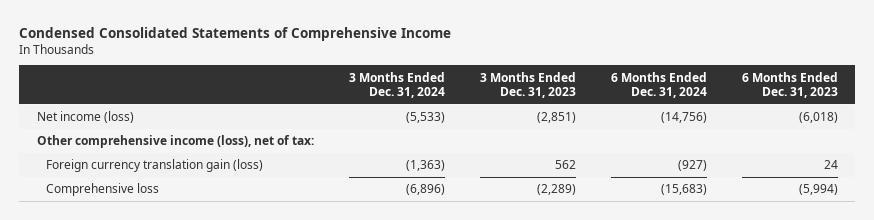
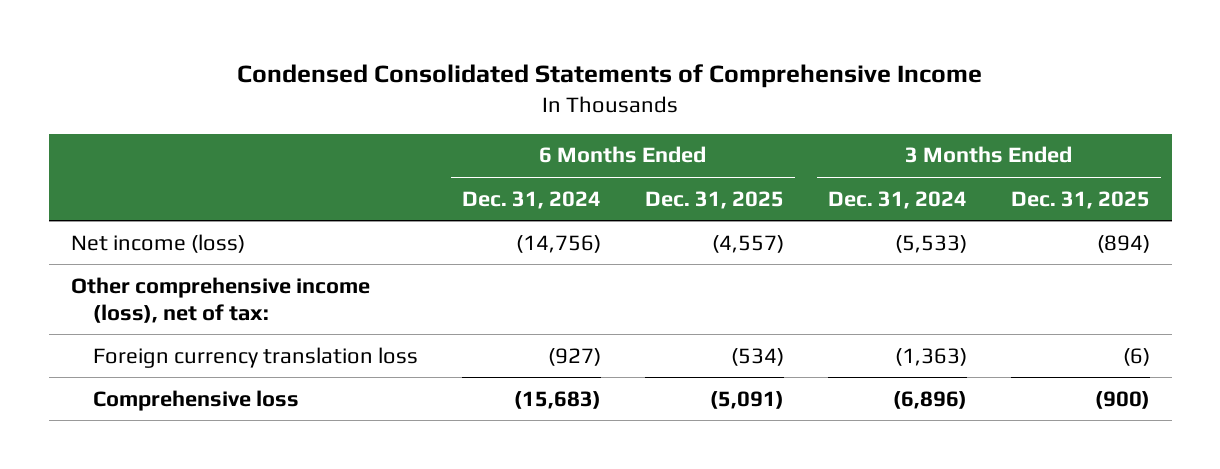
[479,71,576,99] 3 Months Ended Dec. 31, 2023 -> none
[741,71,838,99] 6 Months Ended Dec. 31, 2023 -> none
none -> [644,190,784,209] Dec. 31, 2025
none -> [1010,190,1150,209] Dec. 31, 2025
[46,159,264,173] Foreign currency translation gain (loss) -> [92,346,418,368] Foreign currency translation loss

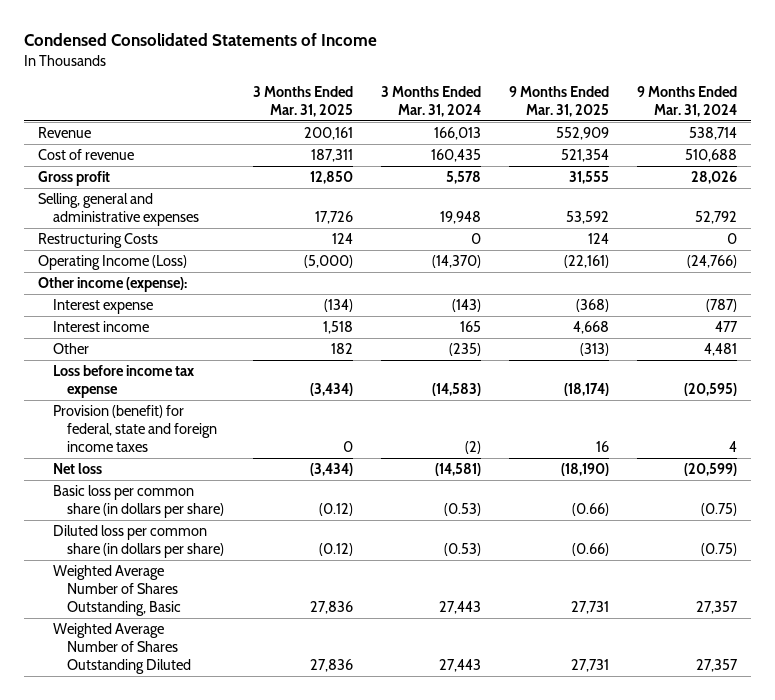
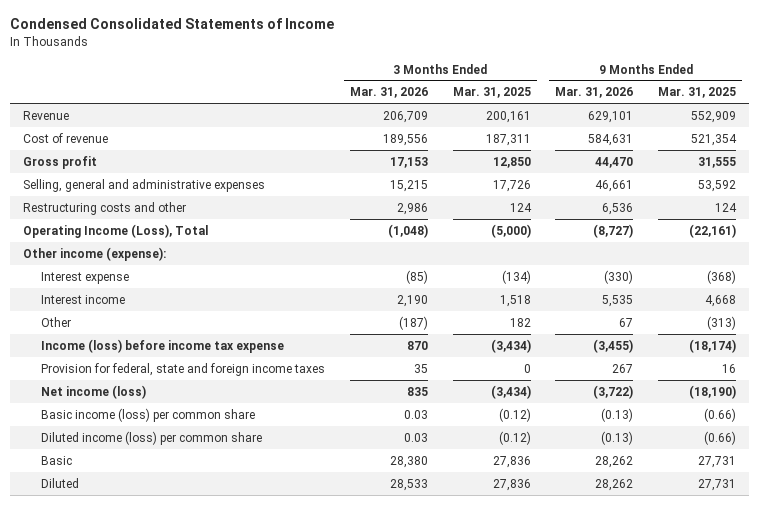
[380,85,481,117] 3 Months Ended Mar. 31, 2024 -> none
[637,85,738,117] 9 Months Ended Mar. 31, 2024 -> none
none -> [349,87,428,99] Mar. 31, 2026
none -> [555,87,634,99] Mar. 31, 2026
[37,233,158,249] Restructuring Costs -> [22,201,186,215] Restructuring costs and other
[37,255,187,271] Operating Income (Loss) -> [22,223,208,238] Operating Income (Loss), Total
[52,365,194,399] Loss before income tax expense -> [40,338,284,353] Income (loss) before income tax expense
[52,405,218,453] Provision (benefit) for federal, state and foreign income taxes -> [40,362,325,376] Provision for federal, state and foreign income taxes
[52,463,102,475] Net loss -> [40,384,146,399] Net income (loss)
[52,485,225,519] Basic loss per common share (in dollars per share) -> [40,407,255,422] Basic income (loss) per common share
[52,525,225,559] Diluted loss per common share (in dollars per share) -> [40,430,262,445] Diluted income (loss) per common share
[52,565,182,617] Weighted Average Number of Shares Outstanding, Basic -> [40,455,72,465] Basic
[52,623,192,675] Weighted Average Number of Shares Outstanding Diluted -> [40,477,79,488] Diluted

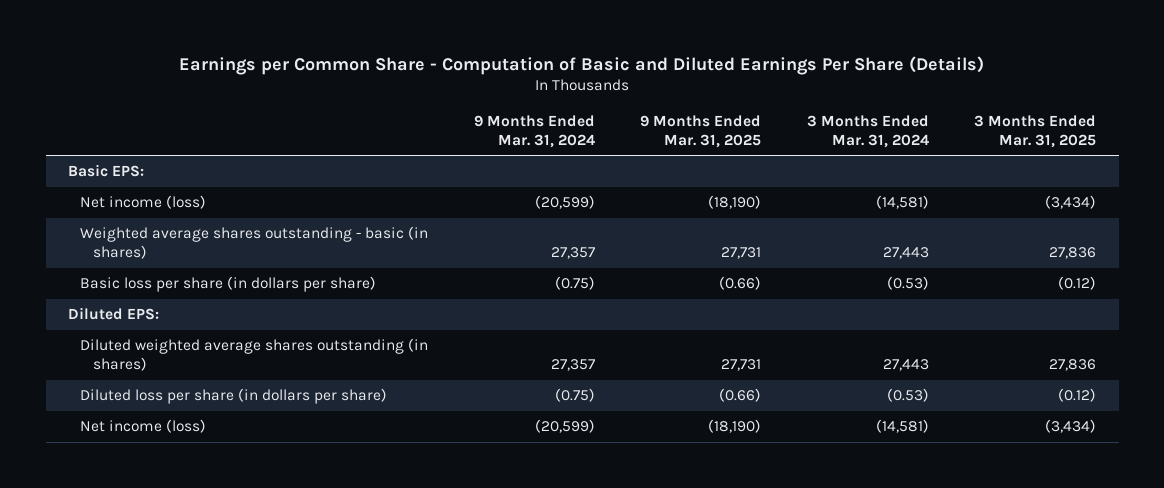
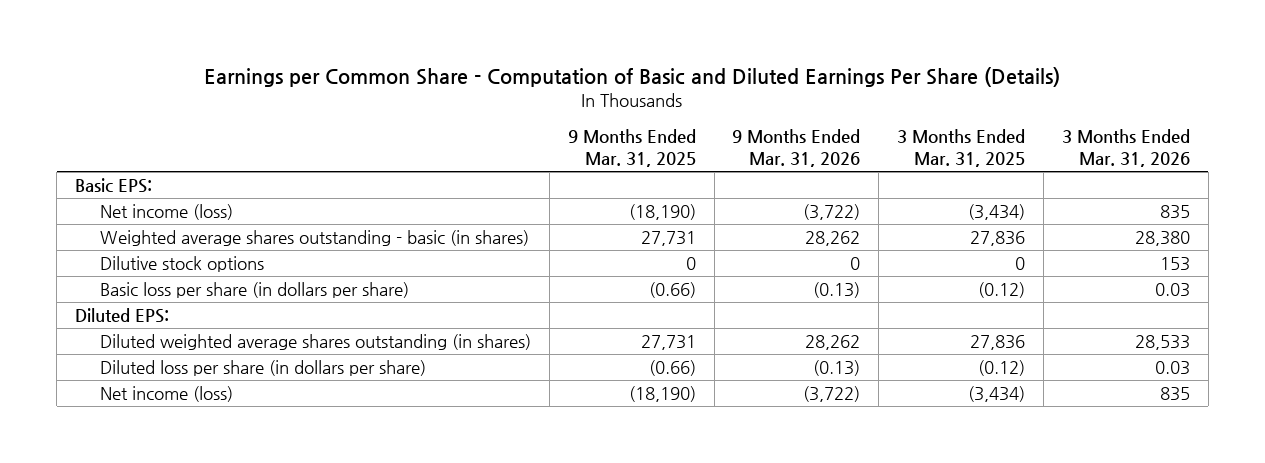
[473,115,595,148] 9 Months Ended Mar. 31, 2024 -> none
[806,115,929,148] 3 Months Ended Mar. 31, 2024 -> none
none -> [732,129,861,167] 9 Months Ended Mar. 31, 2026
none -> [1061,129,1190,167] 3 Months Ended Mar. 31, 2026
none -> [100,256,265,273] Dilutive stock options

